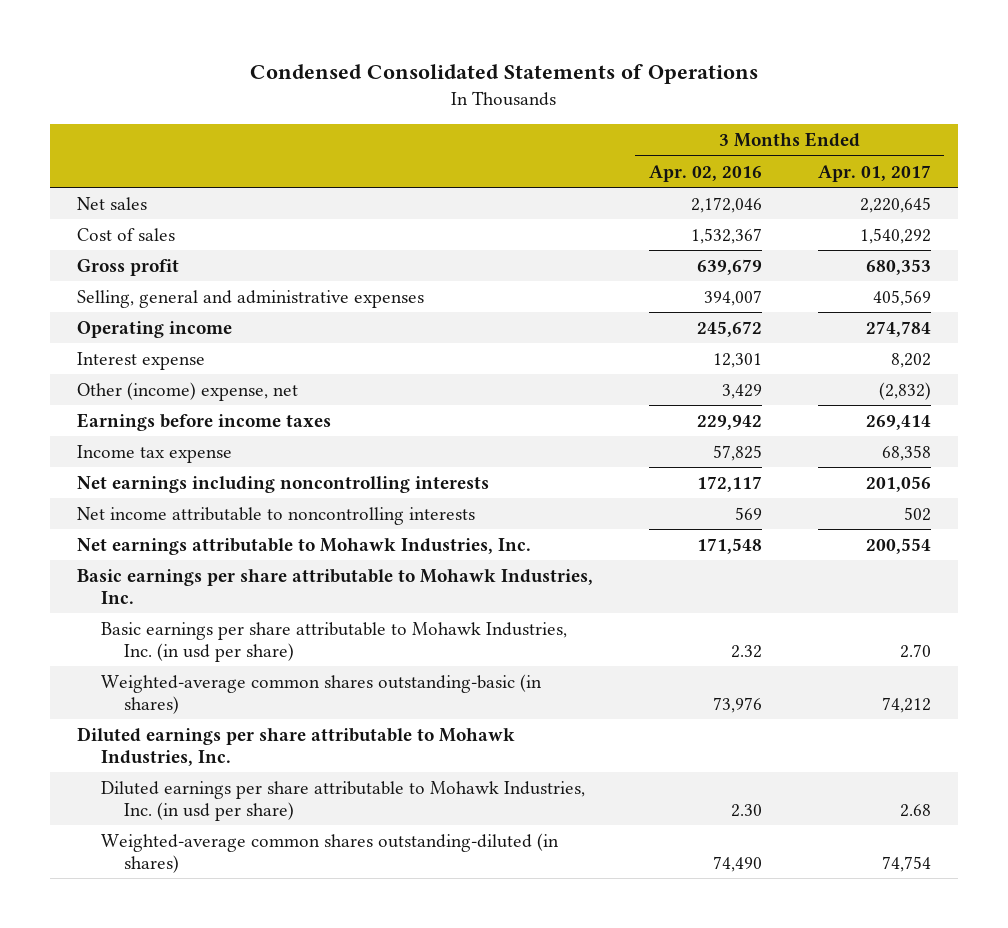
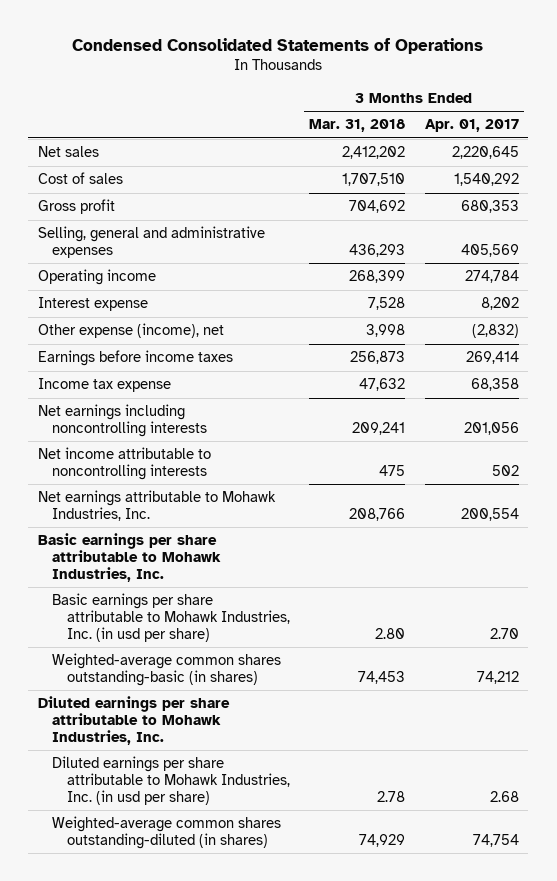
[648,164,762,182] Apr. 02, 2016 -> none
none -> [309,119,406,133] Mar. 31, 2018
[77,381,299,401] Other (income) expense, net -> [37,323,224,339] Other expense (income), net

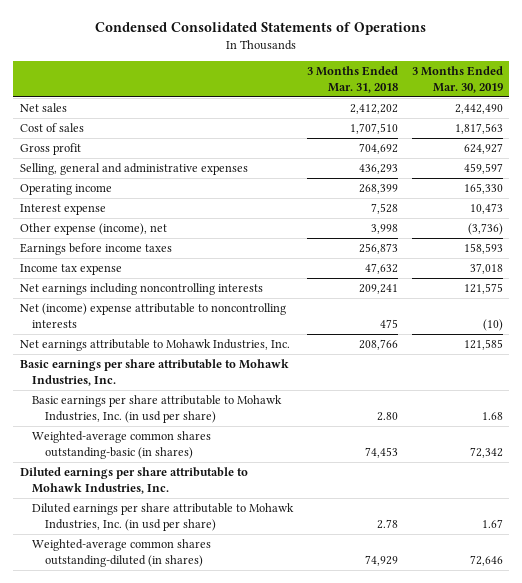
[424,119,519,133] Apr. 01, 2017 -> none
none -> [411,66,503,93] 3 Months Ended Mar. 30, 2019
[37,447,211,480] Net income attributable to noncontrolling interests -> [19,303,286,328] Net (income) expense attributable to noncontrolling interests

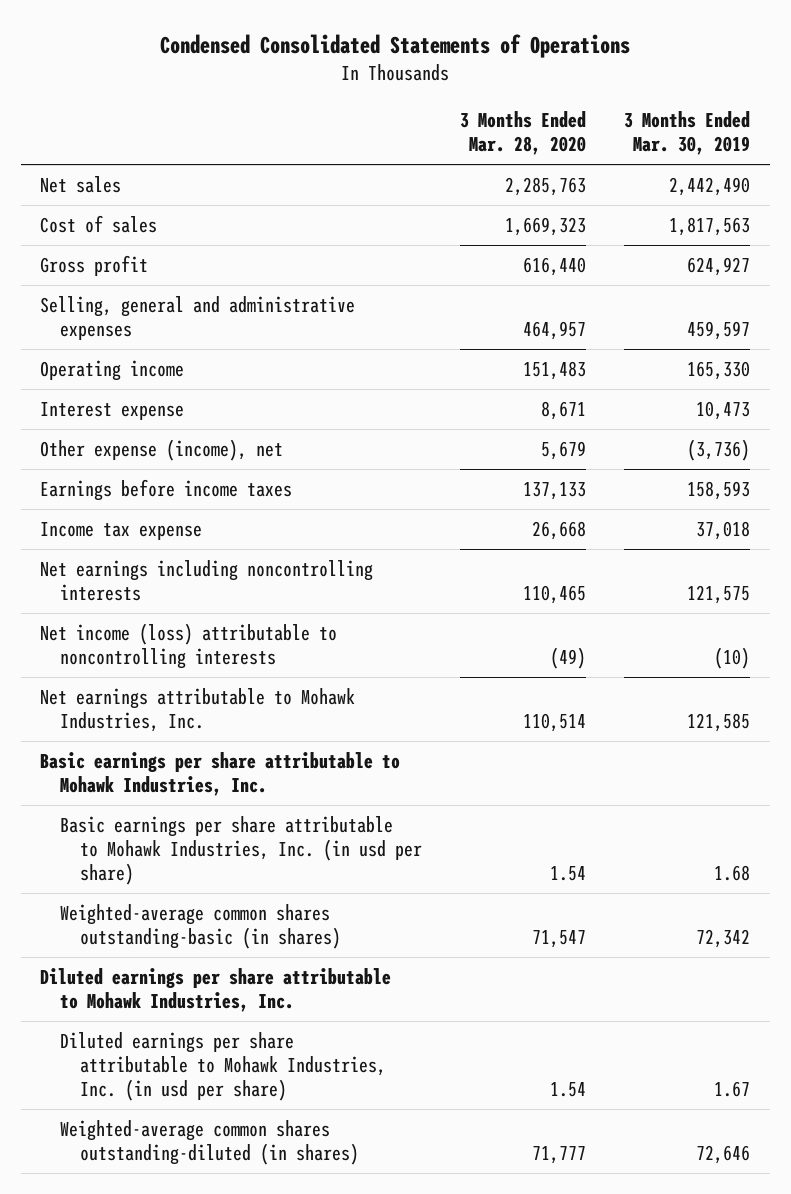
[306,66,398,93] 3 Months Ended Mar. 31, 2018 -> none
none -> [460,111,587,156] 3 Months Ended Mar. 28, 2020
[19,303,286,328] Net (income) expense attributable to noncontrolling interests -> [40,623,338,670] Net income (loss) attributable to noncontrolling interests

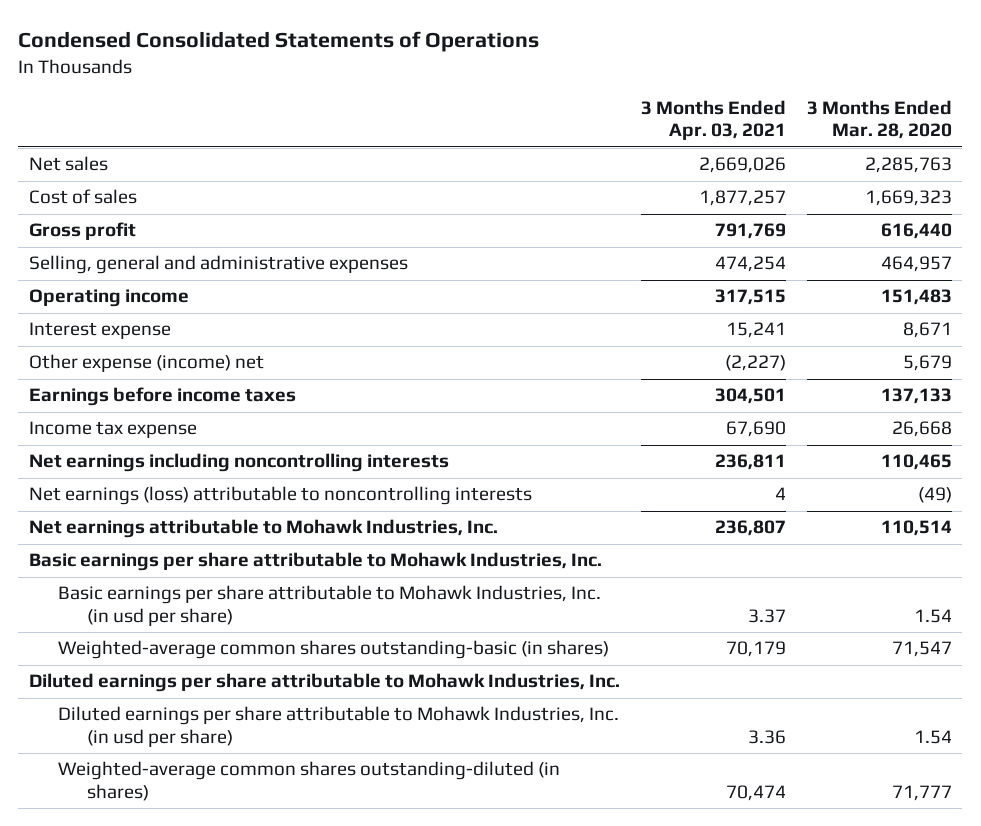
[624,111,751,156] 3 Months Ended Mar. 30, 2019 -> none
none -> [640,99,786,141] 3 Months Ended Apr. 03, 2021
[40,439,284,462] Other expense (income), net -> [28,354,264,373] Other expense (income) net
[40,623,338,670] Net income (loss) attributable to noncontrolling interests -> [28,486,532,506] Net earnings (loss) attributable to noncontrolling interests

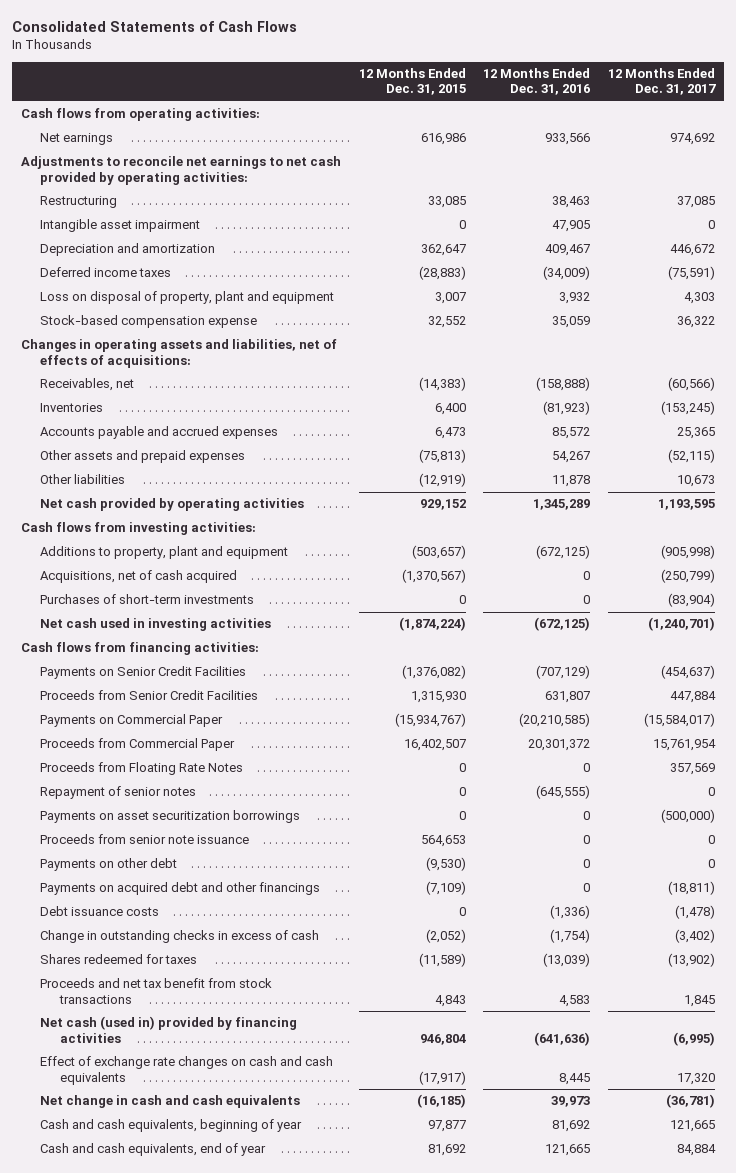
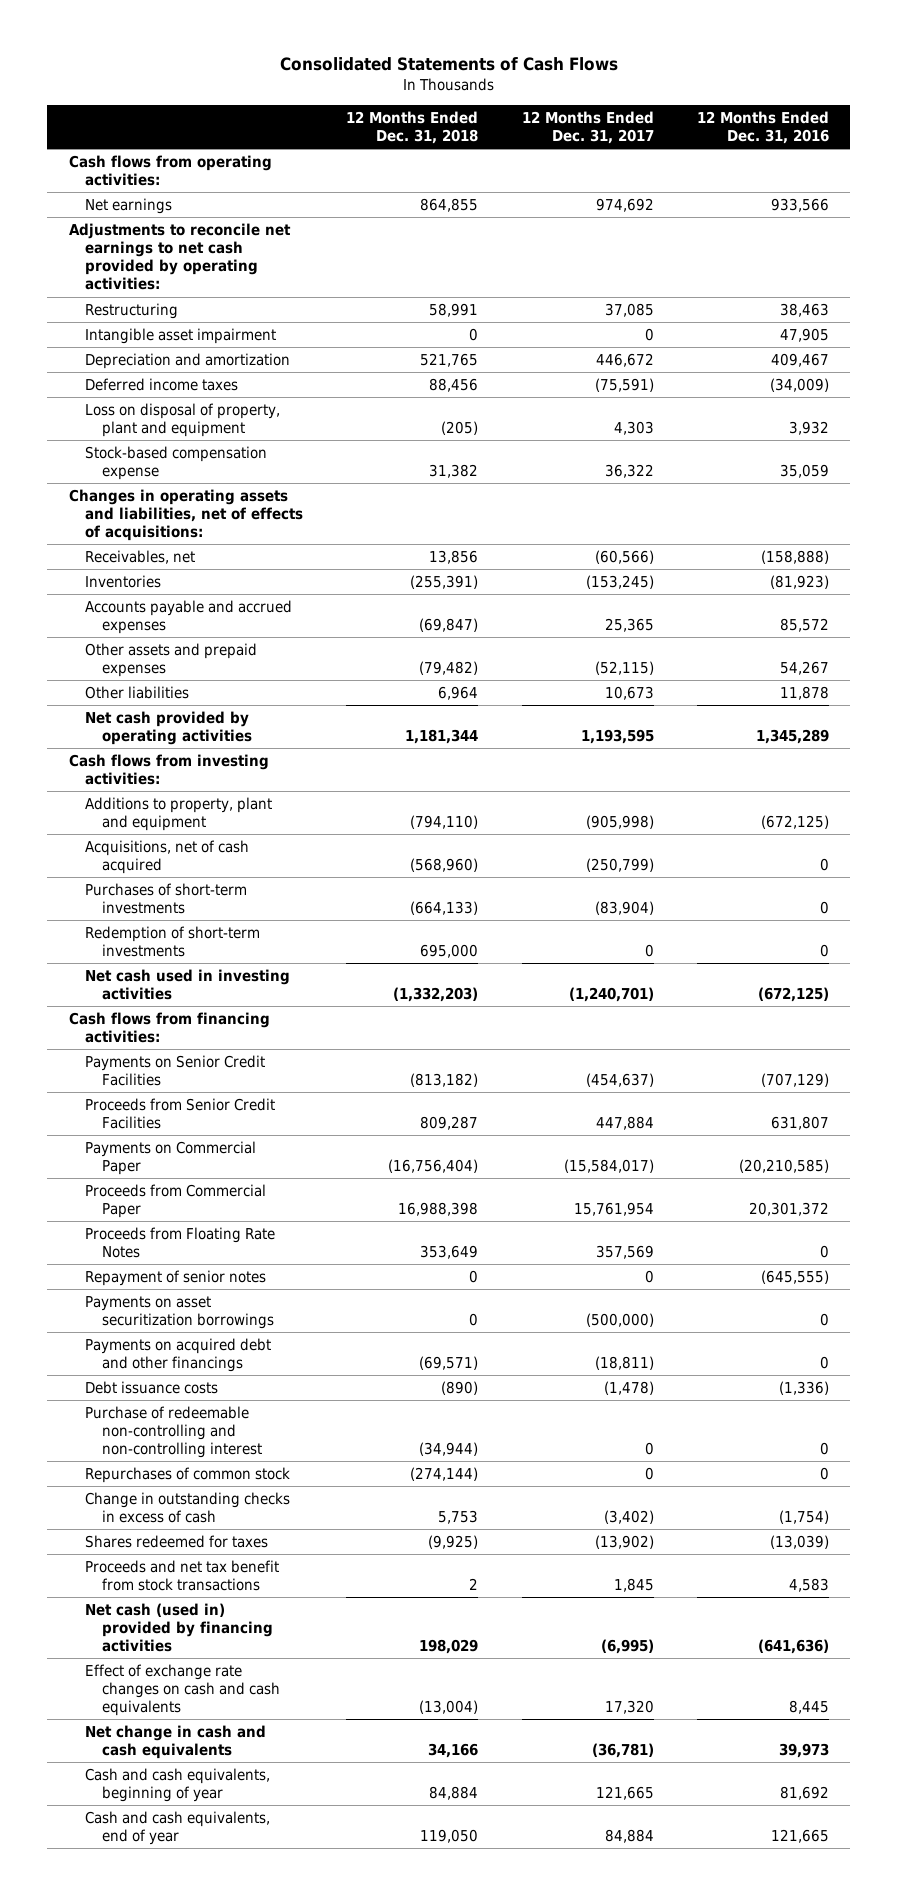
[358,68,466,96] 12 Months Ended Dec. 31, 2015 -> none
none -> [346,110,479,144] 12 Months Ended Dec. 31, 2018
none -> [85,925,261,958] Redemption of short-term investments
[40,834,250,845] Proceeds from senior note issuance -> none
[40,858,178,872] Payments on other debt -> none
none -> [85,1405,262,1459] Purchase of redeemable non-controlling and non-controlling interest
none -> [85,1466,291,1483] Repurchases of common stock

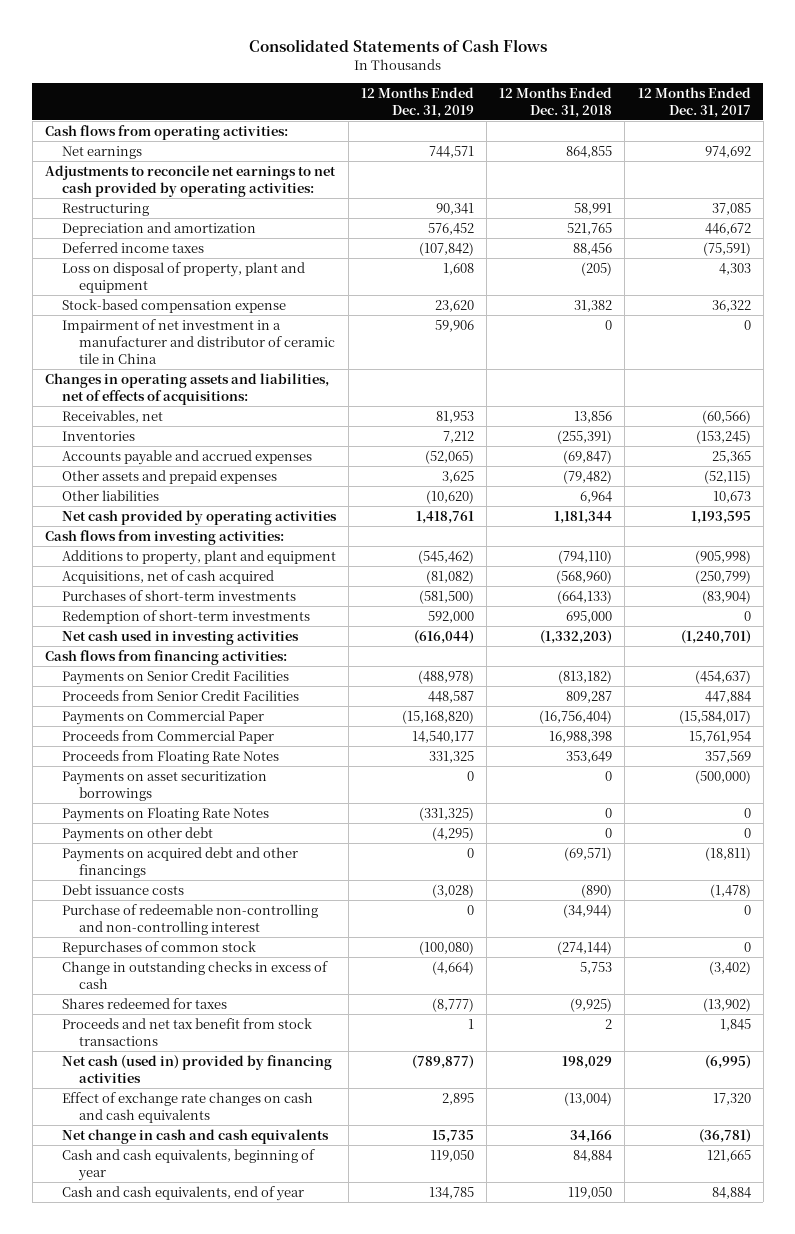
[696,110,829,144] 12 Months Ended Dec. 31, 2016 -> none
none -> [361,86,475,118] 12 Months Ended Dec. 31, 2019
[85,327,277,344] Intangible asset impairment -> none
none -> [61,318,336,364] Impairment of net investment in a manufacturer and distributor of ceramic tile in China
[85,1269,267,1286] Repayment of senior notes -> none
none -> [61,806,269,822] Payments on Floating Rate Notes
none -> [61,826,213,842] Payments on other debt

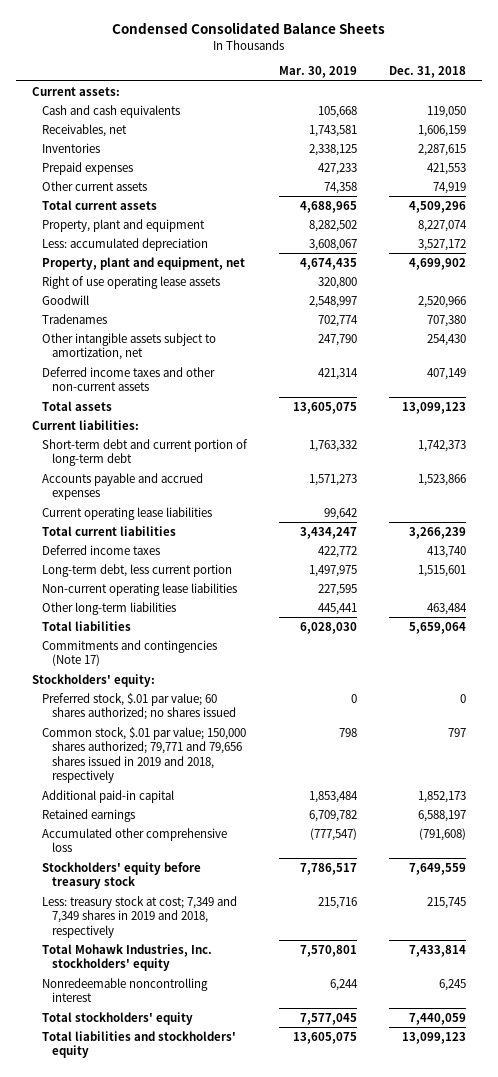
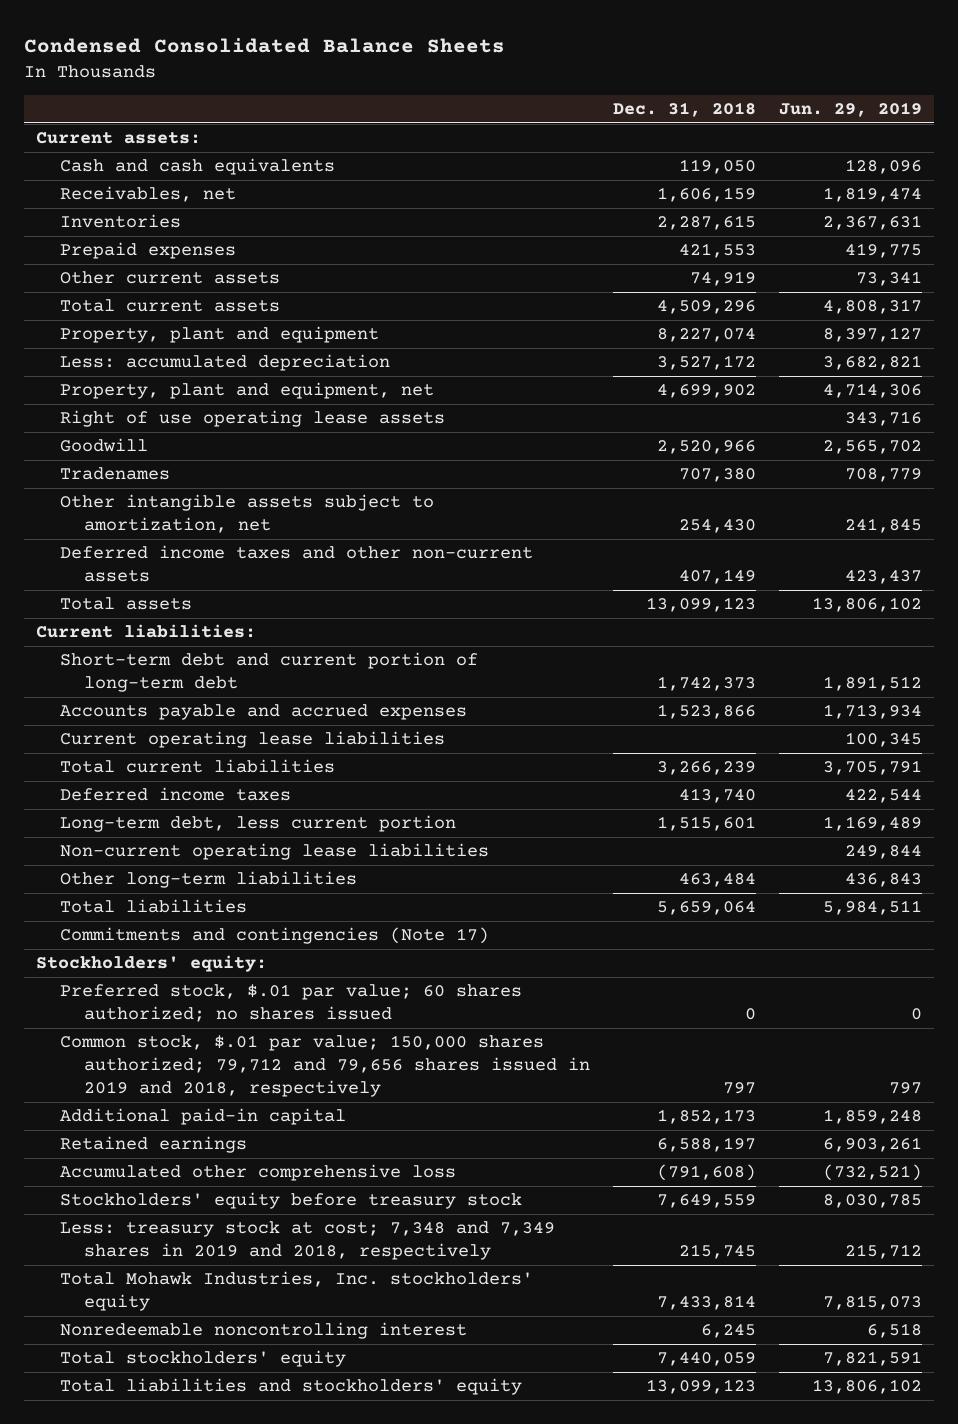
[278,66,357,79] Mar. 30, 2019 -> none
none -> [779,102,923,118] Jun. 29, 2019
[41,726,246,784] Common stock, $.01 par value; 150,000 shares authorized; 79,771 and 79,656 shares issued in 2019 and 2018, respectively -> [59,1035,590,1098] Common stock, $.01 par value; 150,000 shares authorized; 79,712 and 79,656 shares issued in 2019 and 2018, respectively
[41,895,237,938] Less: treasury stock at cost; 7,349 and 7,349 shares in 2019 and 2018, respectively -> [59,1221,555,1261] Less: treasury stock at cost; 7,348 and 7,349 shares in 2019 and 2018, respectively

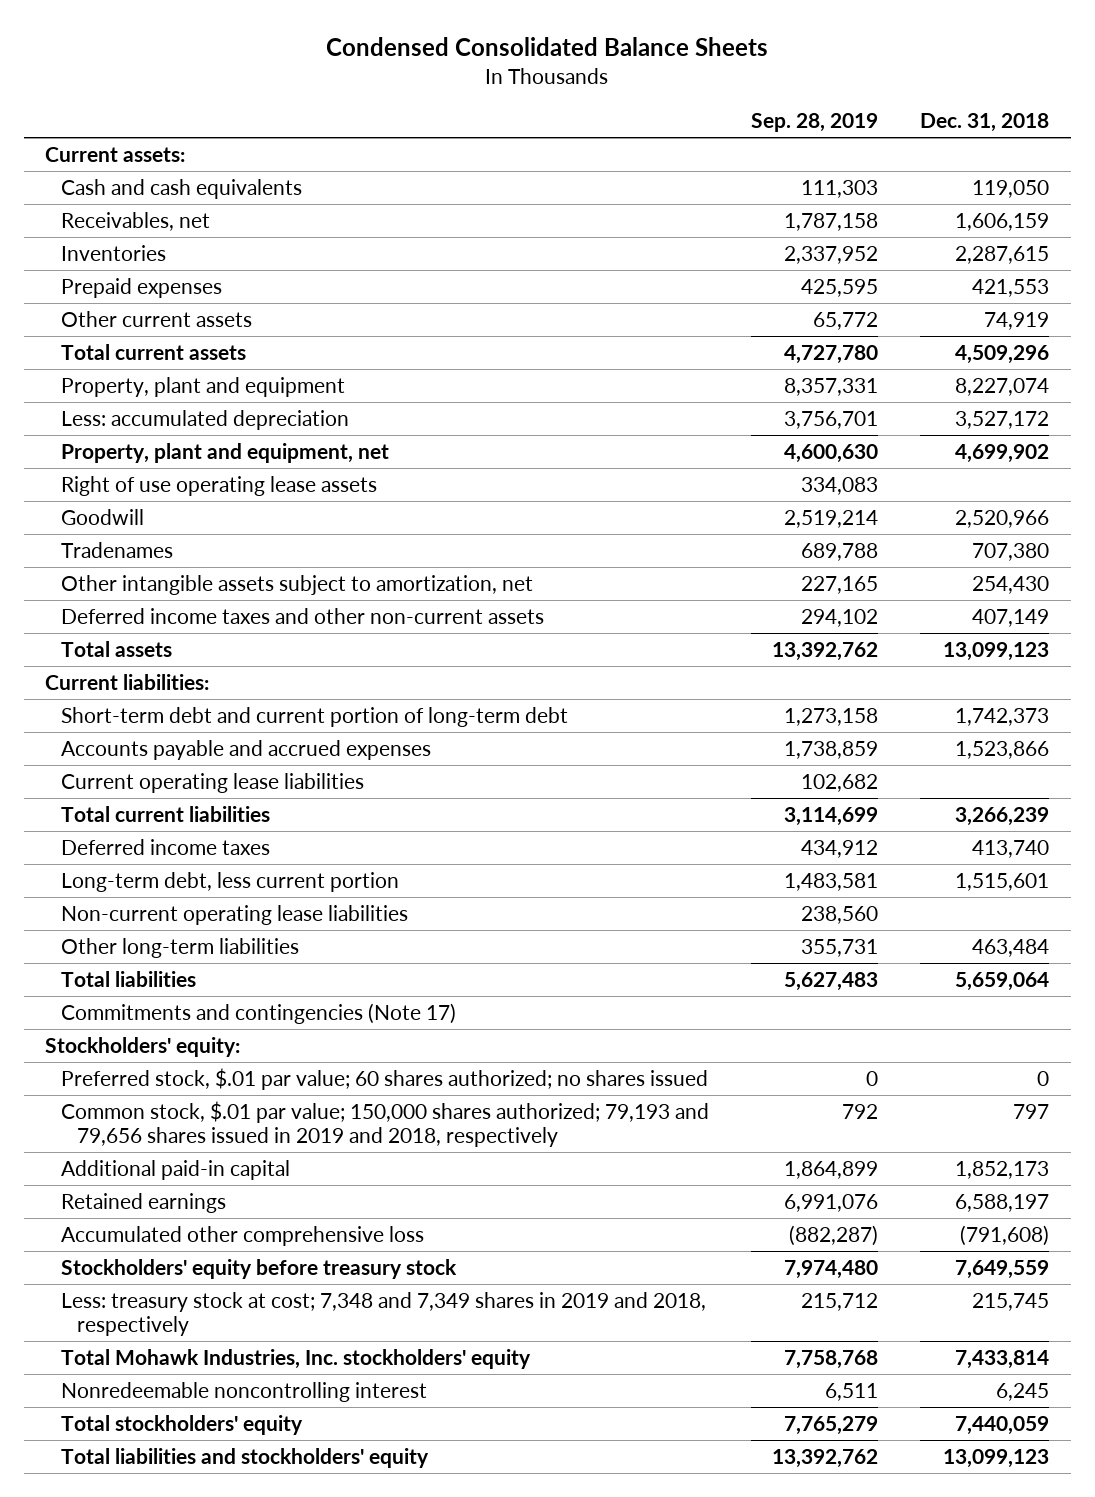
[779,102,923,118] Jun. 29, 2019 -> none
none -> [751,113,879,133] Sep. 28, 2019
[59,1035,590,1098] Common stock, $.01 par value; 150,000 shares authorized; 79,712 and 79,656 shares issued in 2019 and 2018, respectively -> [61,1100,710,1147] Common stock, $.01 par value; 150,000 shares authorized; 79,193 and 79,656 shares issued in 2019 and 2018, respectively

